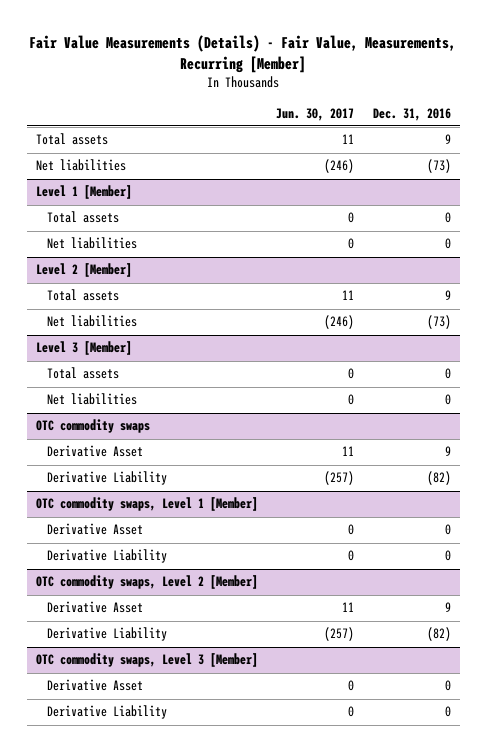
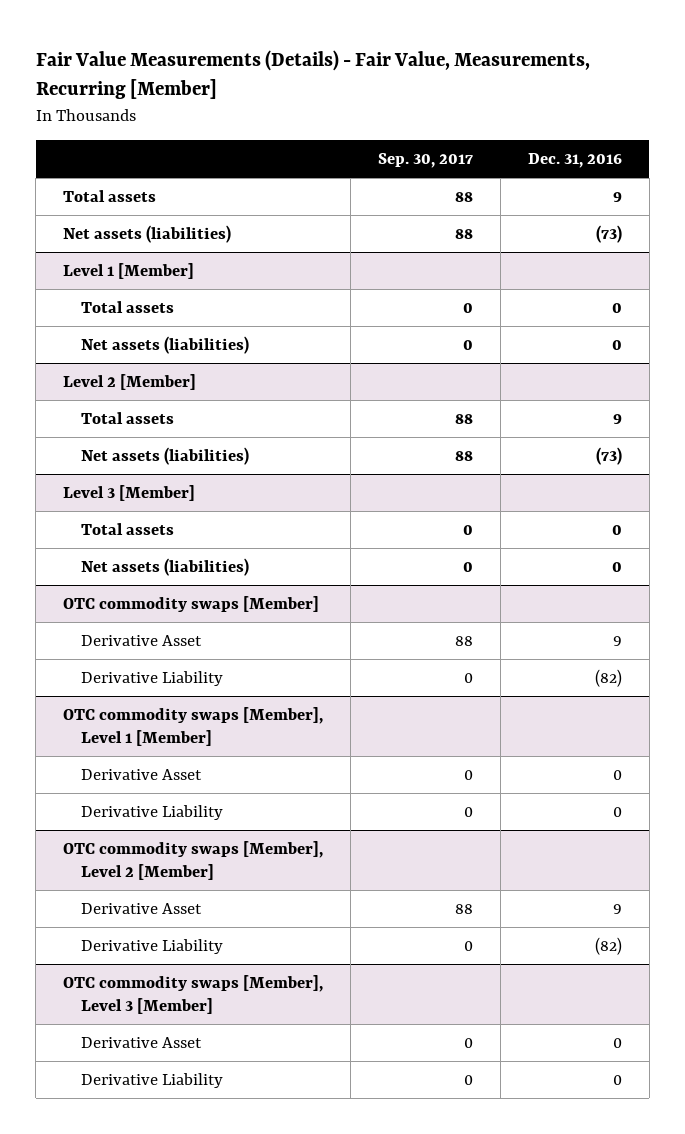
[276,107,355,121] Jun. 30, 2017 -> none
none -> [377,153,473,169] Sep. 30, 2017
[36,159,127,172] Net liabilities -> [63,224,232,243] Net assets (liabilities)
[47,237,138,250] Net liabilities -> [81,335,250,354] Net assets (liabilities)
[47,315,138,328] Net liabilities -> [81,446,250,465] Net assets (liabilities)
[47,393,138,406] Net liabilities -> [81,557,250,576] Net assets (liabilities)
[36,419,151,434] OTC commodity swaps -> [63,595,320,612] OTC commodity swaps [Member]
[36,497,259,512] OTC commodity swaps, Level 1 [Member] -> [63,706,324,747] OTC commodity swaps [Member], Level 1 [Member]
[36,575,259,590] OTC commodity swaps, Level 2 [Member] -> [63,840,324,881] OTC commodity swaps [Member], Level 2 [Member]
[36,653,259,668] OTC commodity swaps, Level 3 [Member] -> [63,974,324,1015] OTC commodity swaps [Member], Level 3 [Member]

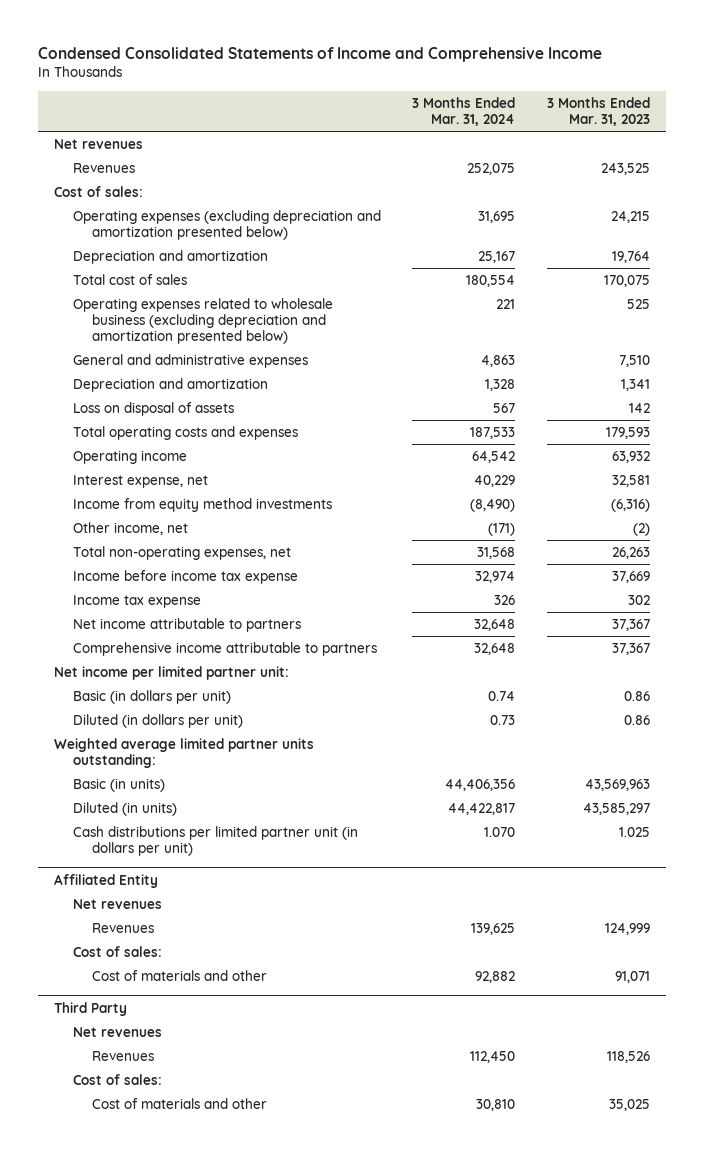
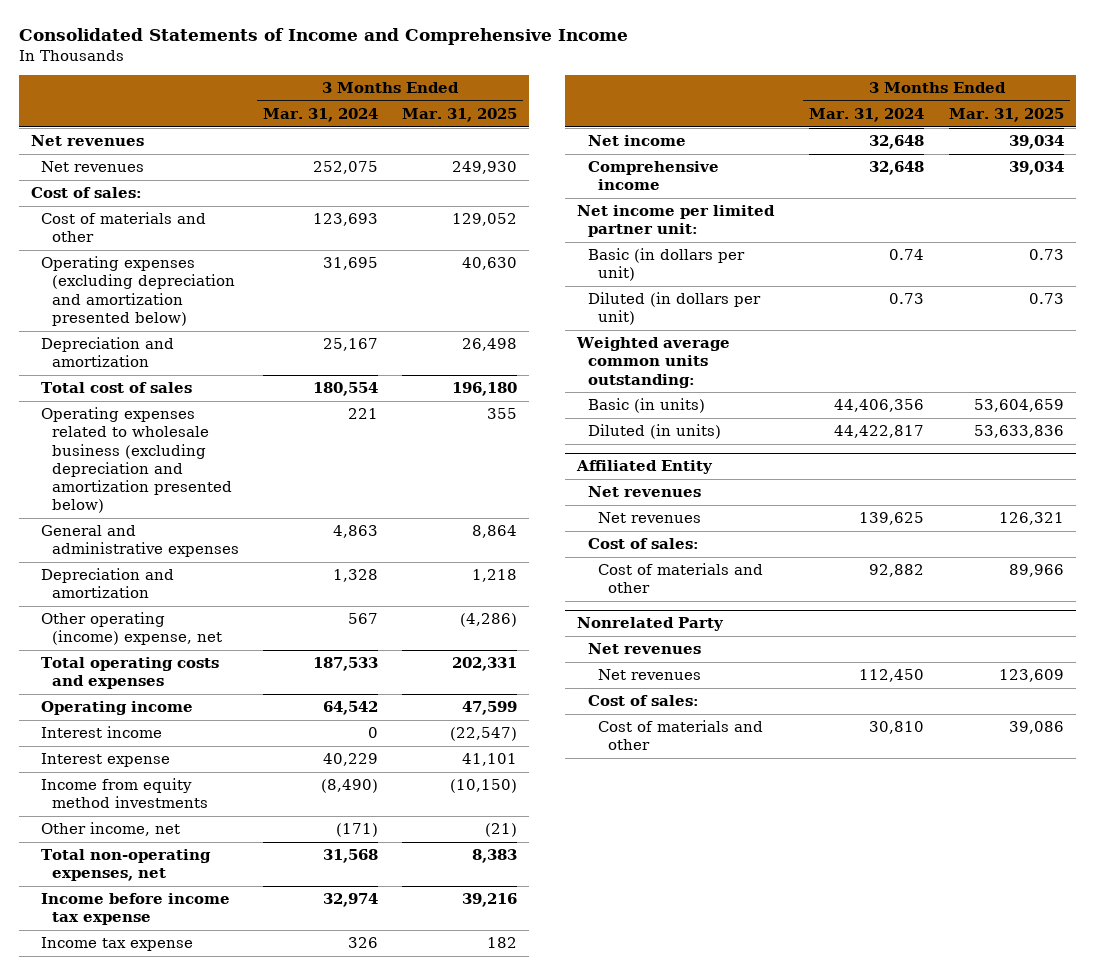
[37,46,602,62] Condensed Consolidated Statements of Income and Comprehensive Income -> [18,28,628,46] Consolidated Statements of Income and Comprehensive Income
[546,97,650,126] 3 Months Ended Mar. 31, 2023 -> none
none -> [402,107,518,122] Mar. 31, 2025
[72,163,135,174] Revenues -> [41,161,145,173] Net revenues
none -> [41,212,207,243] Cost of materials and other
[72,402,234,417] Loss on disposal of assets -> [41,612,222,646] Other operating (income) expense, net
none -> [41,726,163,739] Interest income
[72,475,208,489] Interest expense, net -> [41,753,171,768] Interest expense
[72,618,301,633] Net income attributable to partners -> [587,135,686,147] Net income
[72,642,377,657] Comprehensive income attributable to partners -> [587,161,719,191] Comprehensive income
[53,738,314,768] Weighted average limited partner units outstanding: -> [576,337,731,388] Weighted average common units outstanding:
[72,826,358,856] Cash distributions per limited partner unit (in dollars per unit) -> none
[91,923,154,934] Revenues -> [598,512,702,524] Net revenues
[53,1001,127,1016] Third Party -> none
none -> [577,617,725,632] Nonrelated Party
[91,1051,154,1062] Revenues -> [598,669,702,681] Net revenues

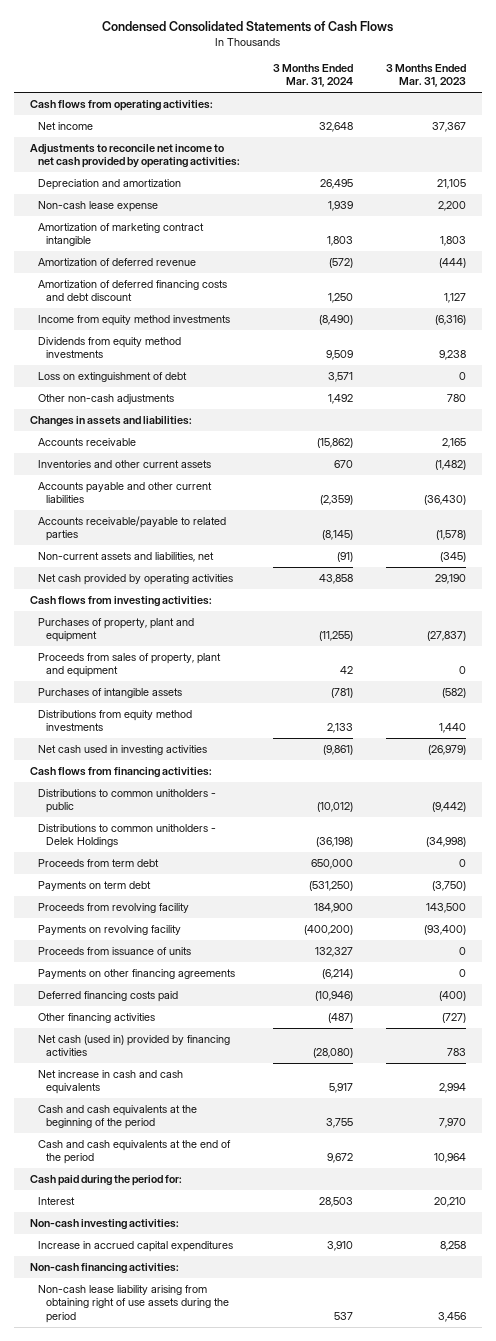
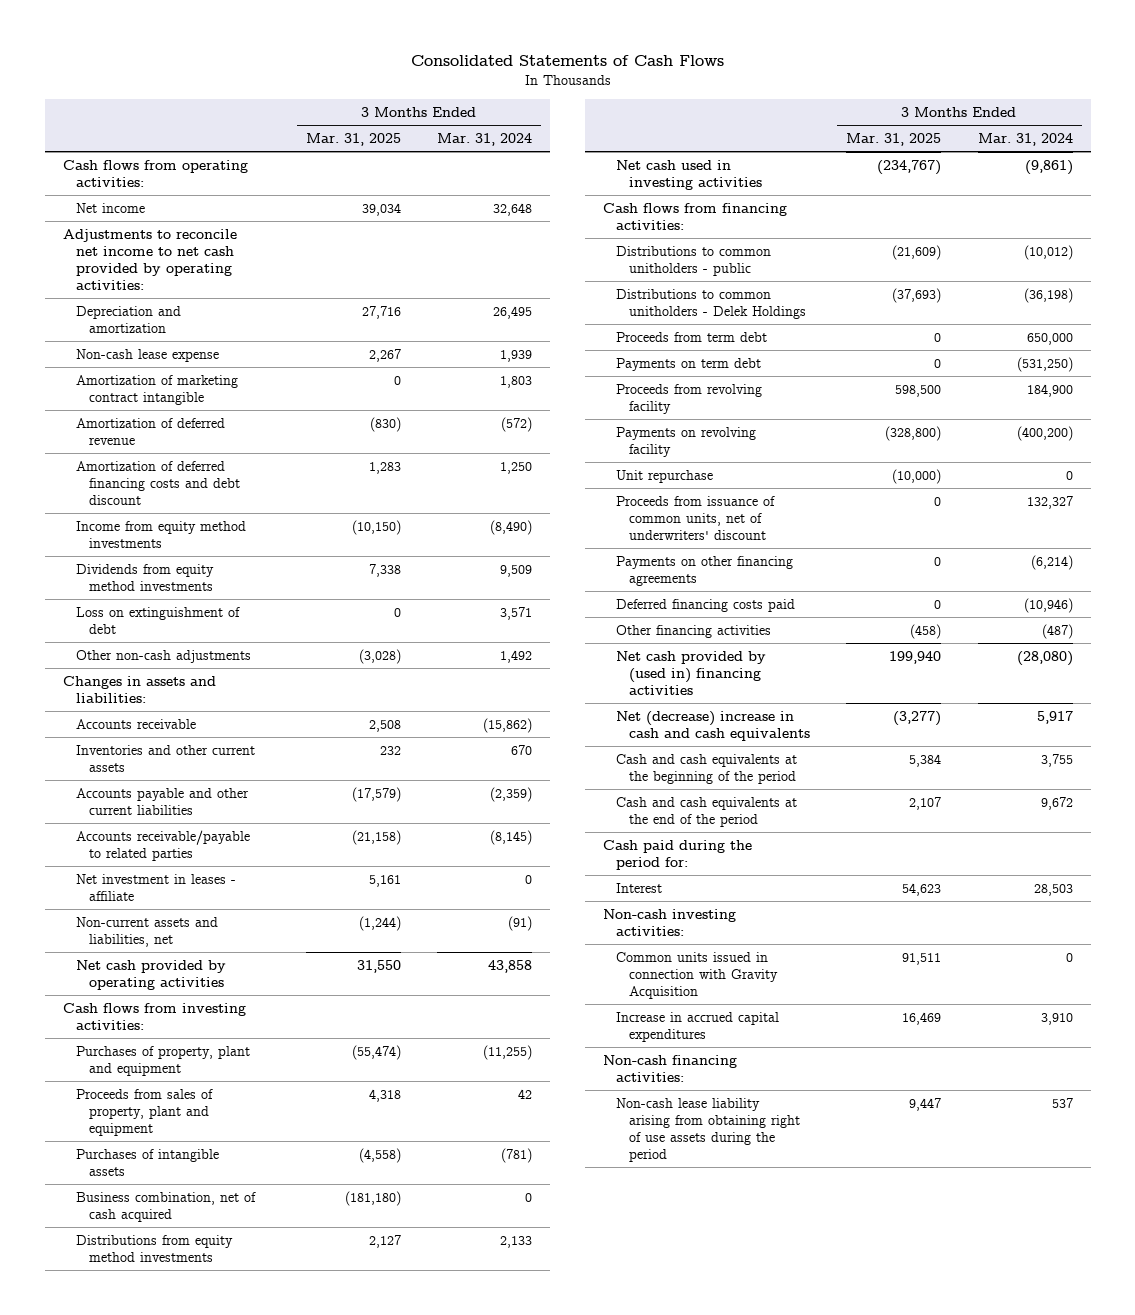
[101,20,393,32] Condensed Consolidated Statements of Cash Flows -> [410,55,724,67] Consolidated Statements of Cash Flows
[385,63,466,88] 3 Months Ended Mar. 31, 2023 -> none
none -> [305,132,401,146] Mar. 31, 2025
none -> [75,873,236,901] Net investment in leases - affiliate
none -> [75,1191,256,1222] Business combination, net of cash acquired
none -> [616,469,714,483] Unit repurchase
[38,946,192,955] Proceeds from issuance of units -> [616,495,776,540] Proceeds from issuance of common units, net of underwriters' discount
[38,1034,231,1057] Net cash (used in) provided by financing activities -> [616,650,767,695] Net cash provided by (used in) financing activities
[38,1069,184,1095] Net increase in cash and cash equivalents -> [616,710,810,741] Net (decrease) increase in cash and cash equivalents
none -> [616,951,778,999] Common units issued in connection with Gravity Acquisition

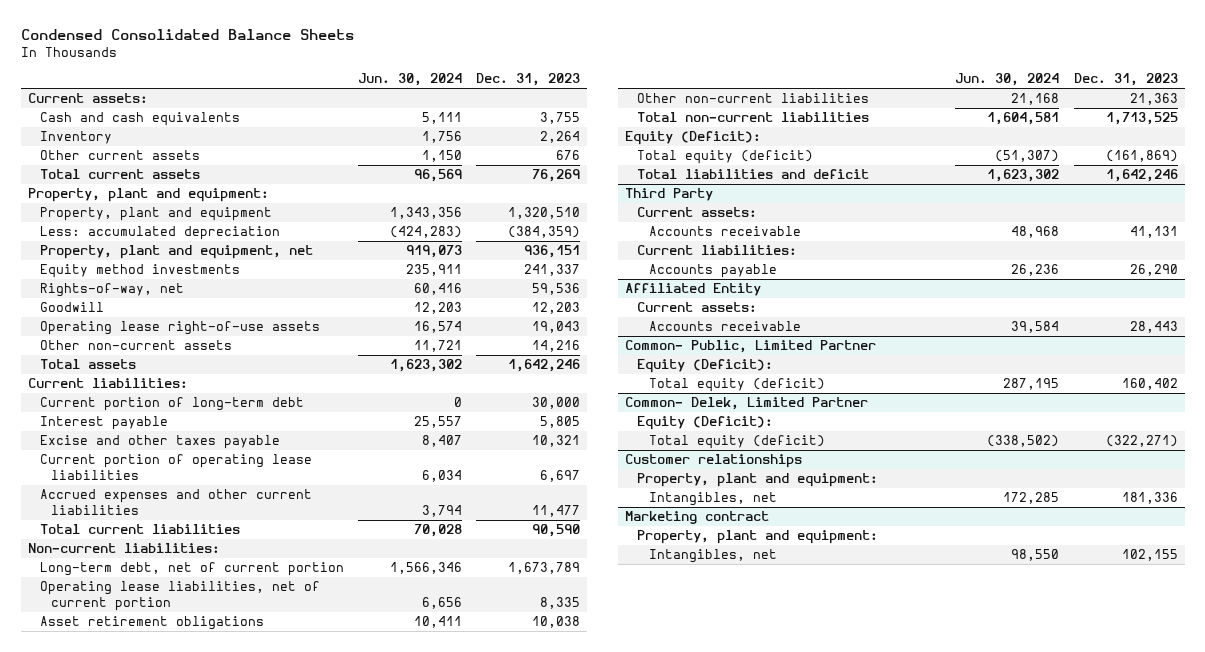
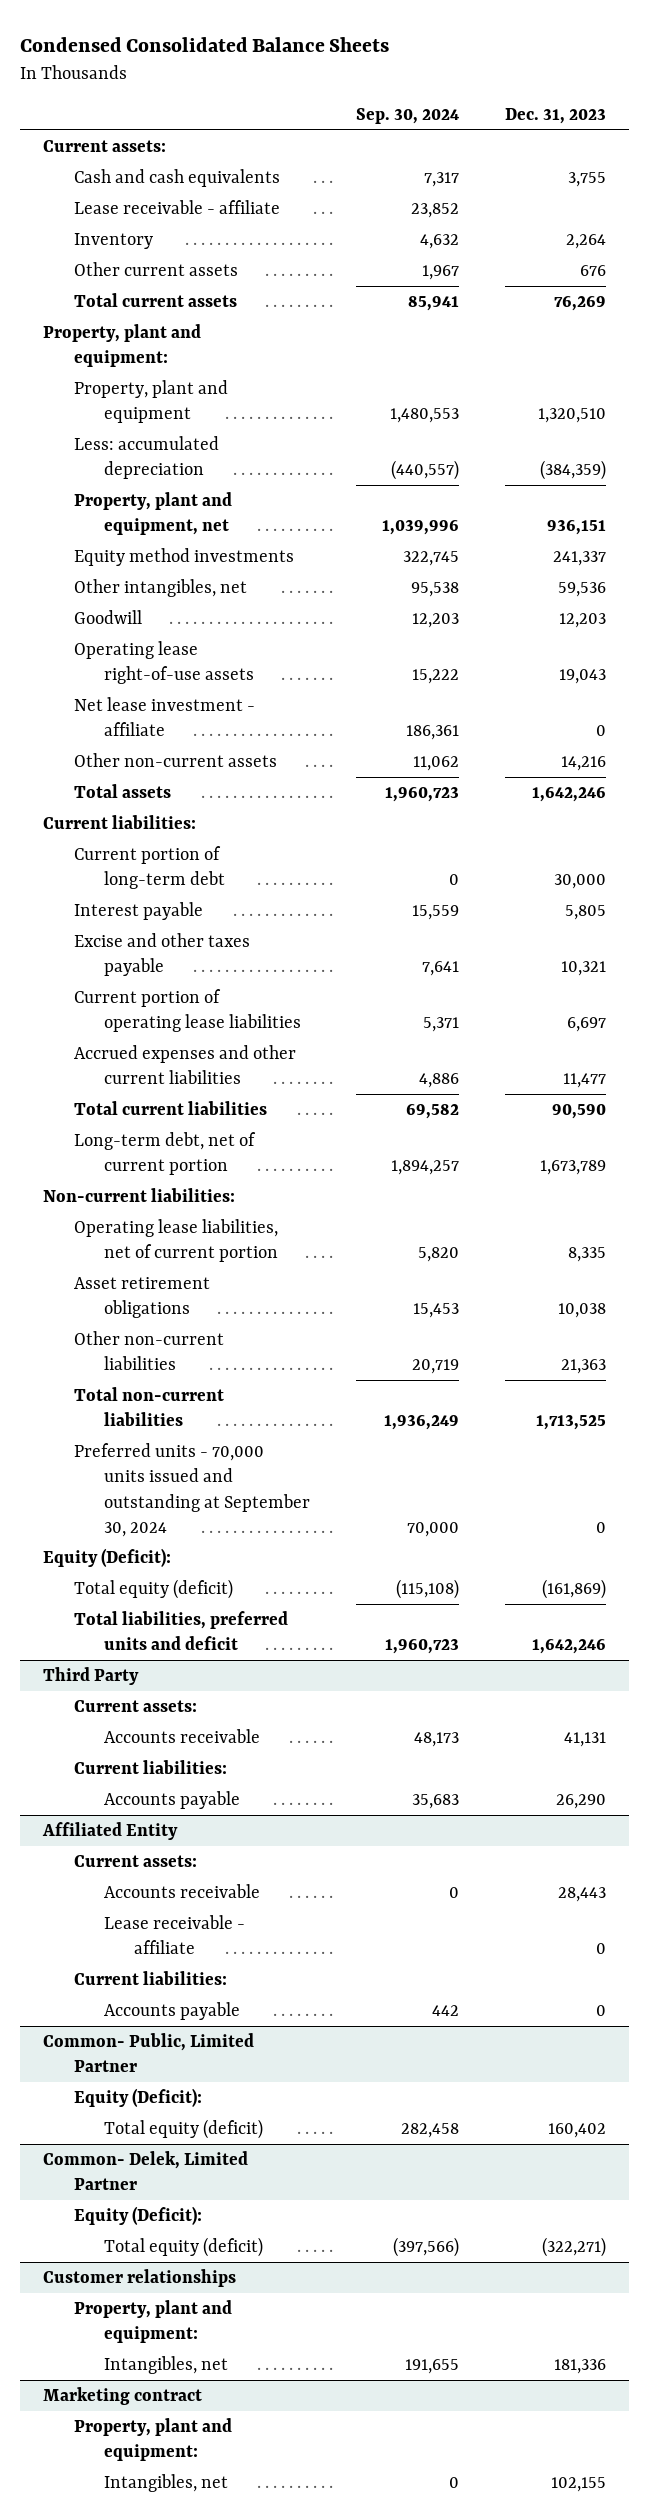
[357,73,462,87] Jun. 30, 2024 -> none
none -> [355,107,459,124] Sep. 30, 2024
none -> [73,200,280,215] Lease receivable - affiliate
[39,283,184,298] Rights-of-way, net -> [73,579,247,598] Other intangibles, net
none -> [73,697,255,737] Net lease investment - affiliate
[27,543,220,554] Non-current liabilities: -> [43,1188,236,1203] Non-current liabilities:
none -> [73,1443,310,1537] Preferred units - 70,000 units issued and outstanding at September 30, 2024
[637,169,870,180] Total liabilities and deficit -> [73,1611,288,1651] Total liabilities, preferred units and deficit
none -> [103,1915,245,1955] Lease receivable - affiliate
none -> [73,1971,227,1986] Current liabilities:
none -> [103,2002,240,2021] Accounts payable

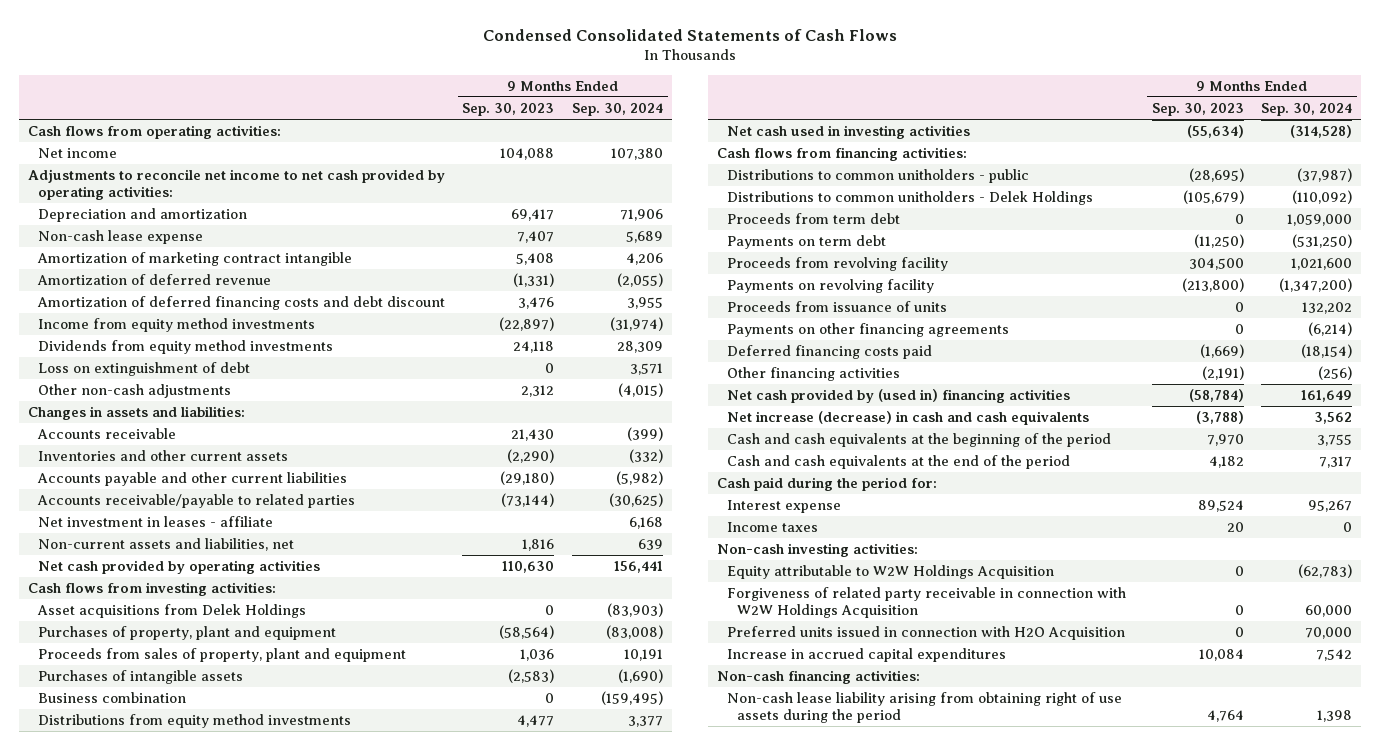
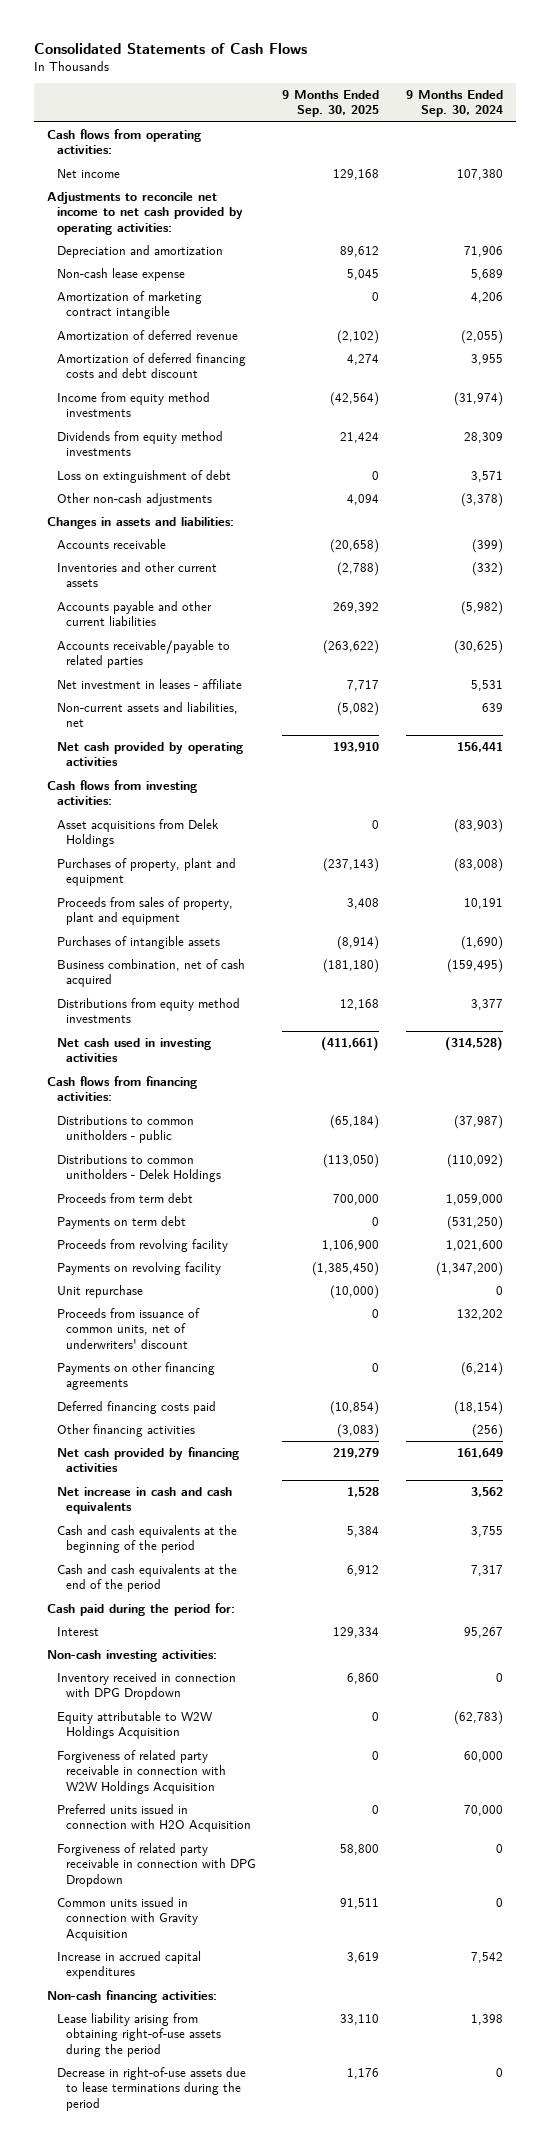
[483,28,898,41] Condensed Consolidated Statements of Cash Flows -> [34,42,308,54] Consolidated Statements of Cash Flows
[462,103,555,117] Sep. 30, 2023 -> none
none -> [282,90,380,118] 9 Months Ended Sep. 30, 2025
[618,383,664,398] (4,015) -> [460,492,503,507] (3,378)
[629,517,664,530] 6,168 -> [470,679,503,691] 5,531
[37,692,186,704] Business combination -> [56,958,245,988] Business combination, net of cash acquired
none -> [56,1284,143,1298] Unit repurchase
[726,301,947,313] Proceeds from issuance of units -> [56,1307,200,1349] Proceeds from issuance of common units, net of underwriters' discount
[726,389,1070,404] Net cash provided by (used in) financing activities -> [56,1446,239,1473] Net cash provided by financing activities
[726,411,1089,426] Net increase (decrease) in cash and cash equivalents -> [56,1486,232,1515] Net increase in cash and cash equivalents
[726,522,818,533] Income taxes -> none
[726,500,841,514] Interest expense -> [56,1626,99,1636] Interest
none -> [56,1671,236,1701] Inventory received in connection with DPG Dropdown
none -> [56,1842,257,1887] Forgiveness of related party receivable in connection with DPG Dropdown
none -> [56,1896,199,1941] Common units issued in connection with Gravity Acquisition
[726,692,1122,723] Non-cash lease liability arising from obtaining right of use assets during the period -> [56,2012,222,2057] Lease liability arising from obtaining right-of-use assets during the period
none -> [56,2066,246,2111] Decrease in right-of-use assets due to lease terminations during the period

